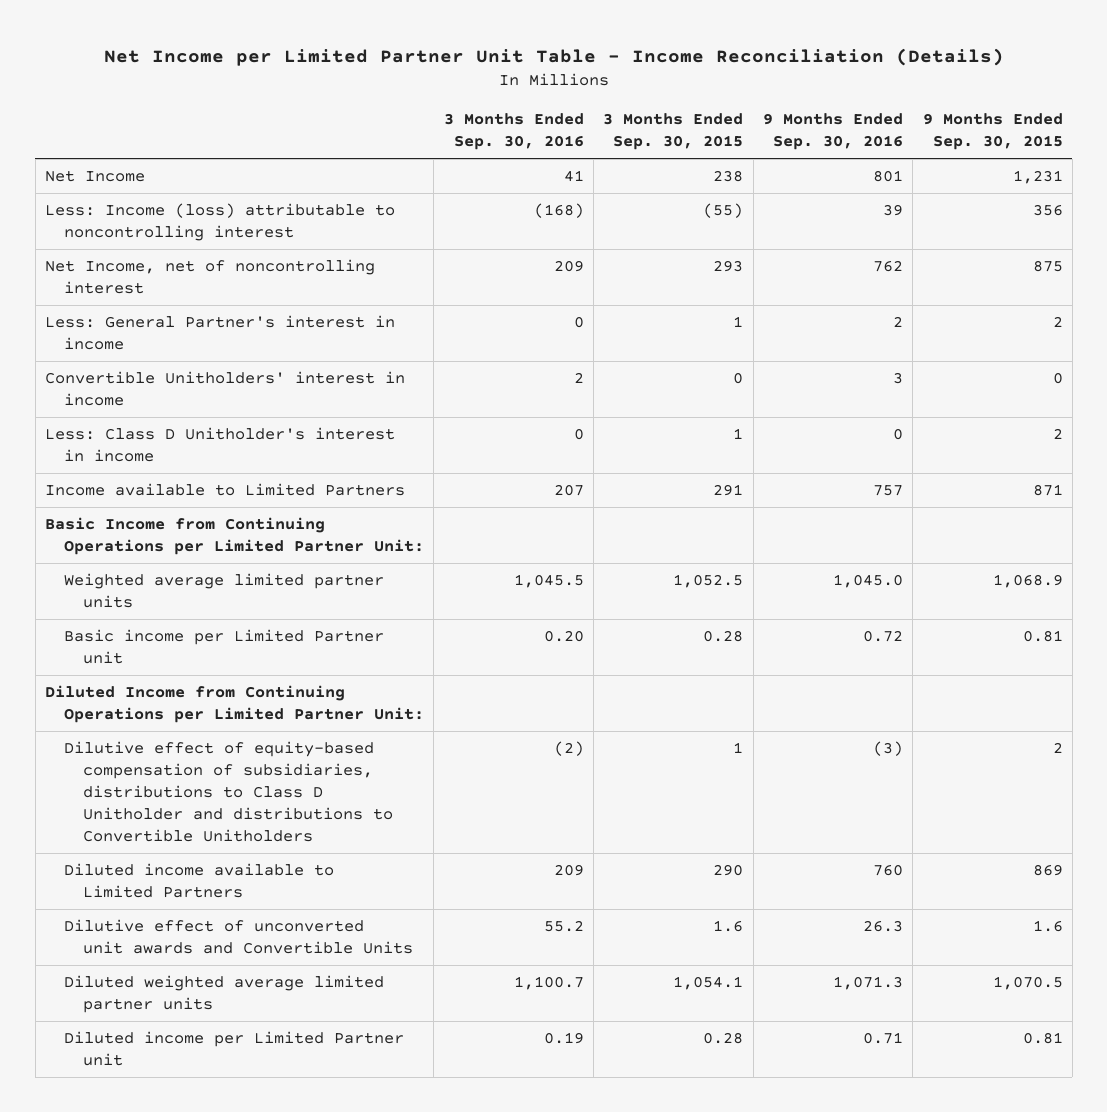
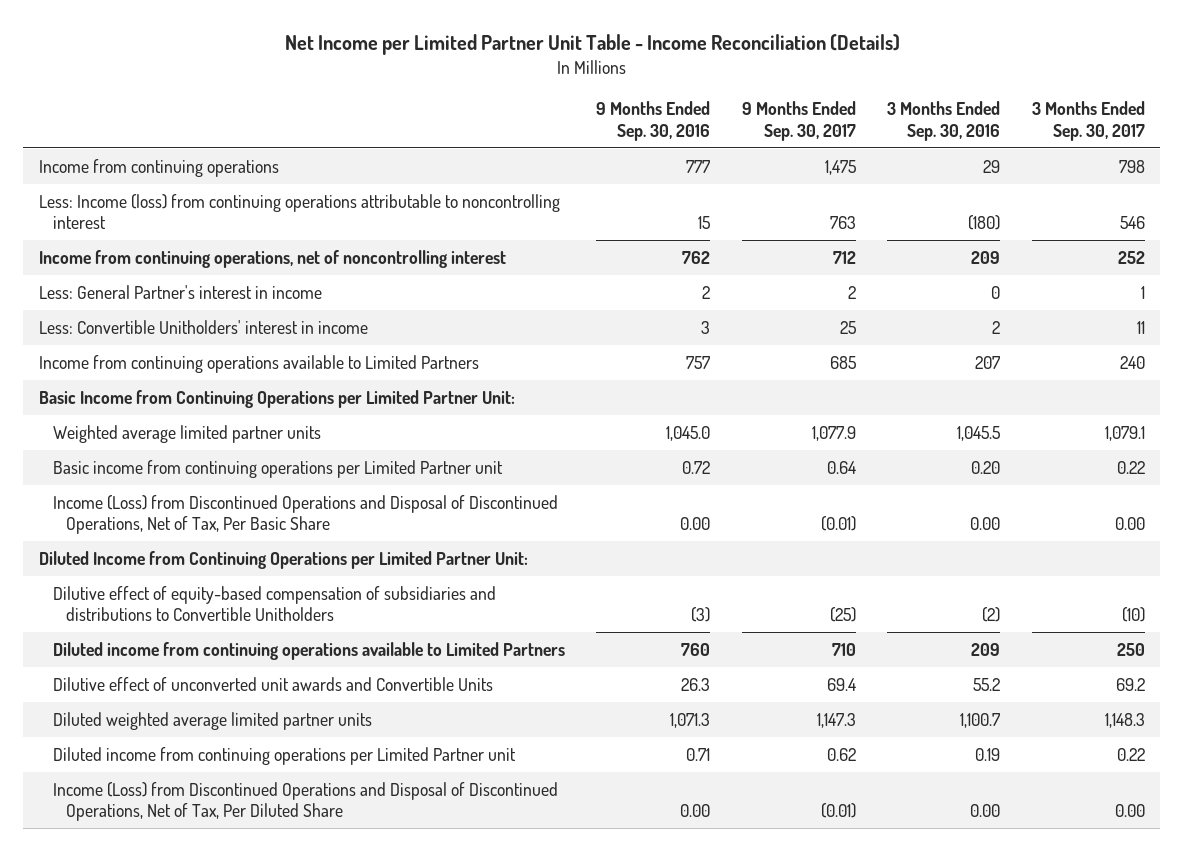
[603,113,744,151] 3 Months Ended Sep. 30, 2015 -> none
[922,113,1063,151] 9 Months Ended Sep. 30, 2015 -> none
none -> [741,101,856,141] 9 Months Ended Sep. 30, 2017
none -> [1031,101,1145,141] 3 Months Ended Sep. 30, 2017
[44,170,145,183] Net Income -> [38,158,279,177] Income from continuing operations
[563,170,584,183] 41 -> [983,159,1001,173] 29
[872,170,903,183] 801 -> [686,159,711,173] 777
[44,203,395,242] Less: Income (loss) attributable to noncontrolling interest -> [38,193,560,230] Less: Income (loss) from continuing operations attributable to noncontrolling interest
[533,203,584,219] (168) -> [968,215,1001,231] (180)
[882,204,903,217] 39 -> [698,216,711,230] 15
[44,259,375,295] Net Income, net of noncontrolling interest -> [38,249,506,268] Income from continuing operations, net of noncontrolling interest
[44,427,395,463] Less: Class D Unitholder's interest in income -> none
[44,371,405,407] Convertible Unitholders' interest in income -> [38,319,368,334] Less: Convertible Unitholders' interest in income
[44,483,405,497] Income available to Limited Partners -> [38,354,479,373] Income from continuing operations available to Limited Partners
[63,629,384,665] Basic income per Limited Partner unit -> [52,459,503,478] Basic income from continuing operations per Limited Partner unit
none -> [52,494,558,535] Income (Loss) from Discontinued Operations and Disposal of Discontinued Operations, Net of Tax, Per Basic Share
[63,741,394,843] Dilutive effect of equity-based compensation of subsidiaries, distributions to Class D Unitholder and distributions to Convertible Unitholders -> [52,585,496,622] Dilutive effect of equity-based compensation of subsidiaries and distributions to Convertible Unitholders
[63,863,334,899] Diluted income available to Limited Partners -> [52,641,565,660] Diluted income from continuing operations available to Limited Partners
[63,1031,404,1067] Diluted income per Limited Partner unit -> [52,746,516,765] Diluted income from continuing operations per Limited Partner unit
none -> [52,781,558,822] Income (Loss) from Discontinued Operations and Disposal of Discontinued Operations, Net of Tax, Per Diluted Share

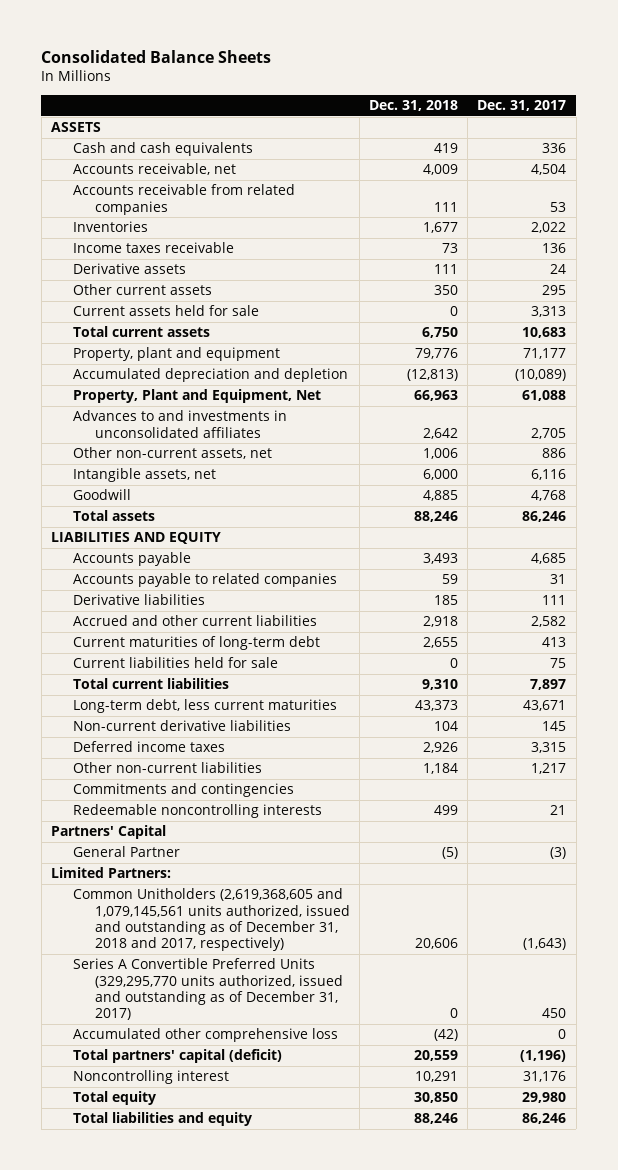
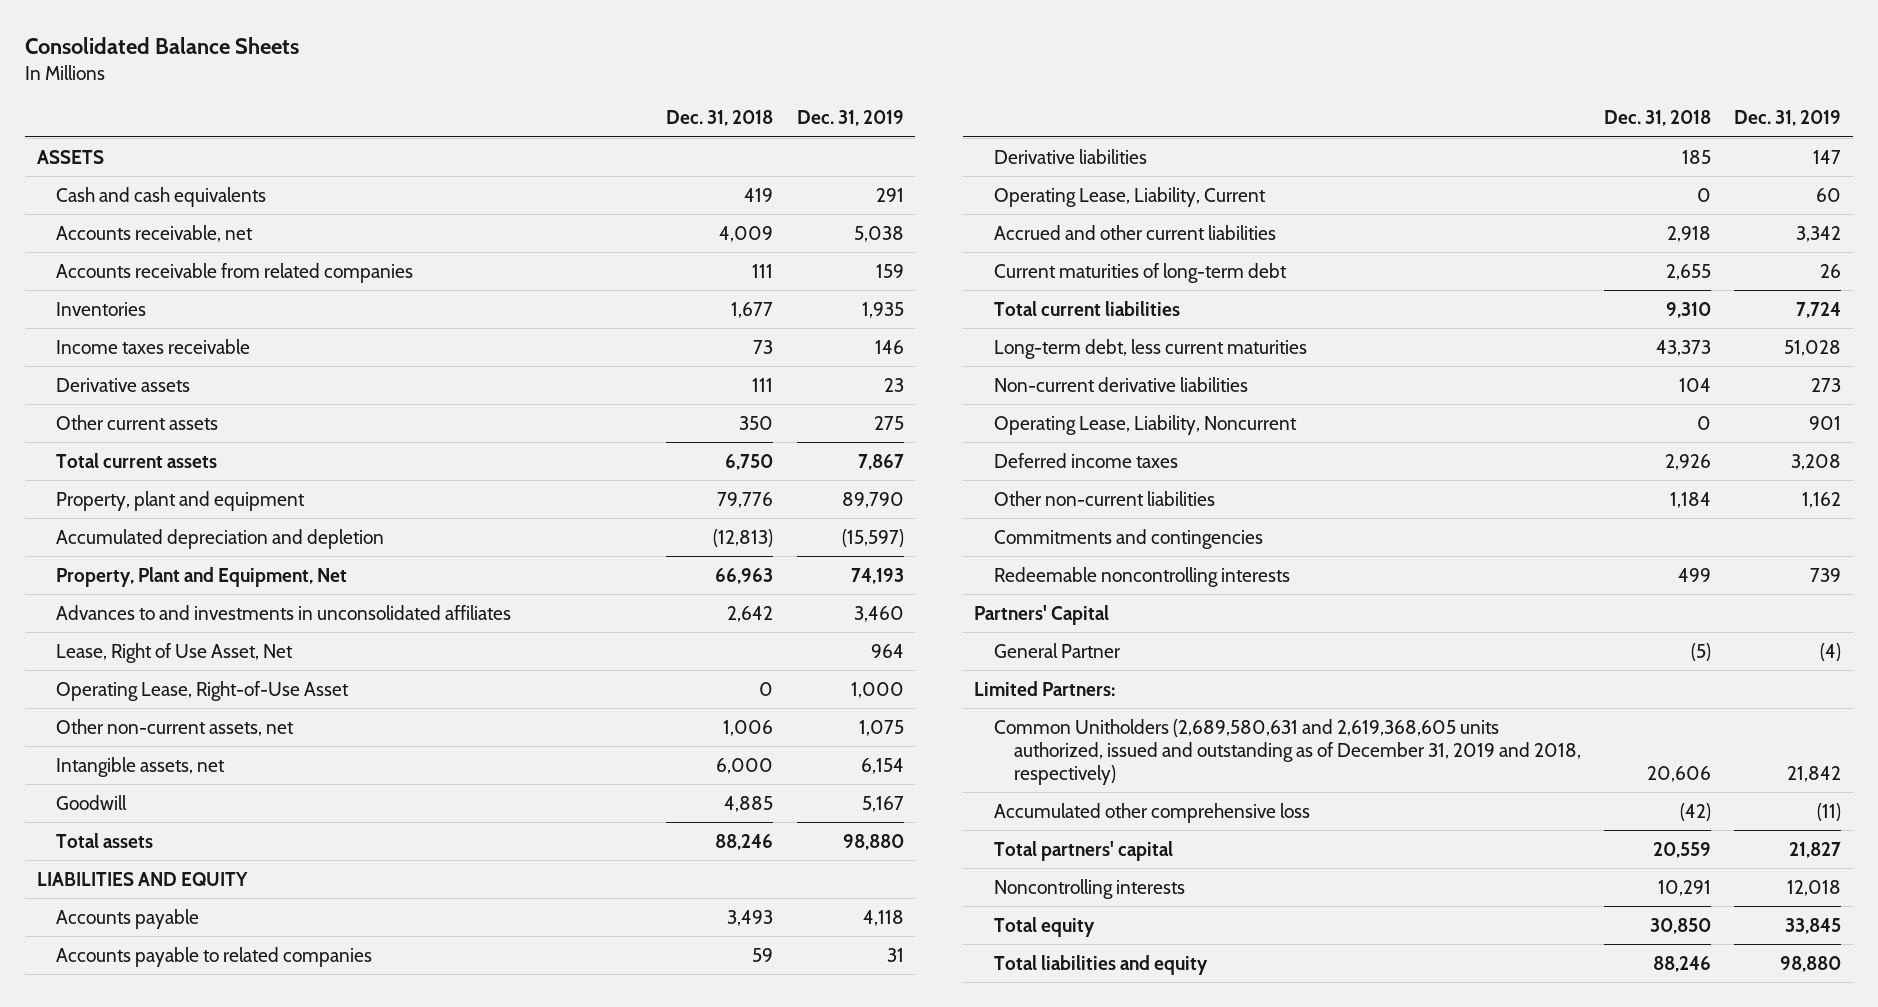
[477,100,567,112] Dec. 31, 2017 -> none
none -> [796,110,904,127] Dec. 31, 2019
[72,305,259,317] Current assets held for sale -> none
none -> [56,642,294,663] Lease, Right of Use Asset, Net
none -> [56,680,350,701] Operating Lease, Right-of-Use Asset
none -> [994,186,1267,207] Operating Lease, Liability, Current
[72,657,278,669] Current liabilities held for sale -> none
none -> [994,414,1298,435] Operating Lease, Liability, Noncurrent
[72,958,343,1021] Series A Convertible Preferred Units (329,295,770 units authorized, issued and outstanding as of December 31, 2017) -> none
[72,888,350,952] Common Unitholders (2,619,368,605 and 1,079,145,561 units authorized, issued and outstanding as of December 31, 2018 and 2017, respectively) -> [994,718,1581,786] Common Unitholders (2,689,580,631 and 2,619,368,605 units authorized, issued and outstanding as of December 31, 2019 and 2018, respectively)
[72,1049,282,1064] Total partners' capital (deficit) -> [994,840,1174,861] Total partners' capital
[72,1070,229,1085] Noncontrolling interest -> [994,878,1186,899] Noncontrolling interests

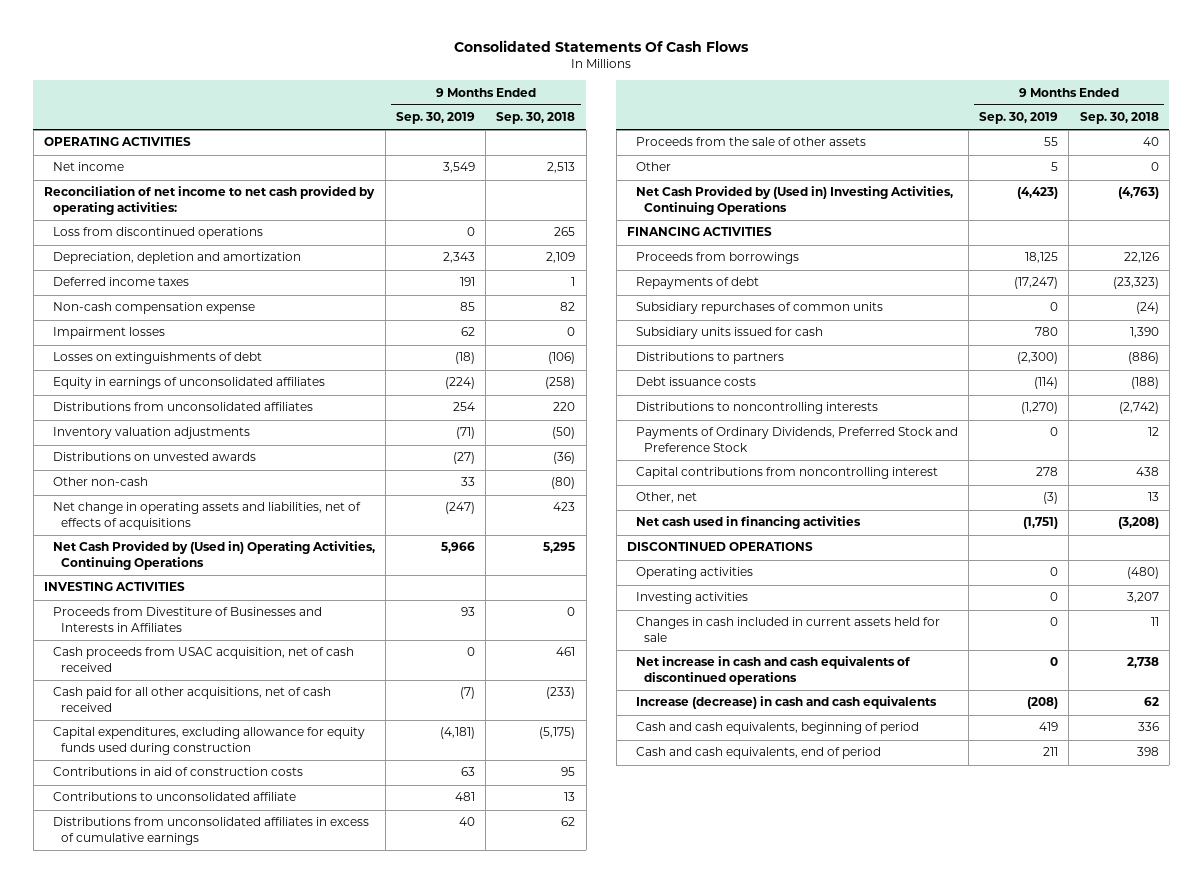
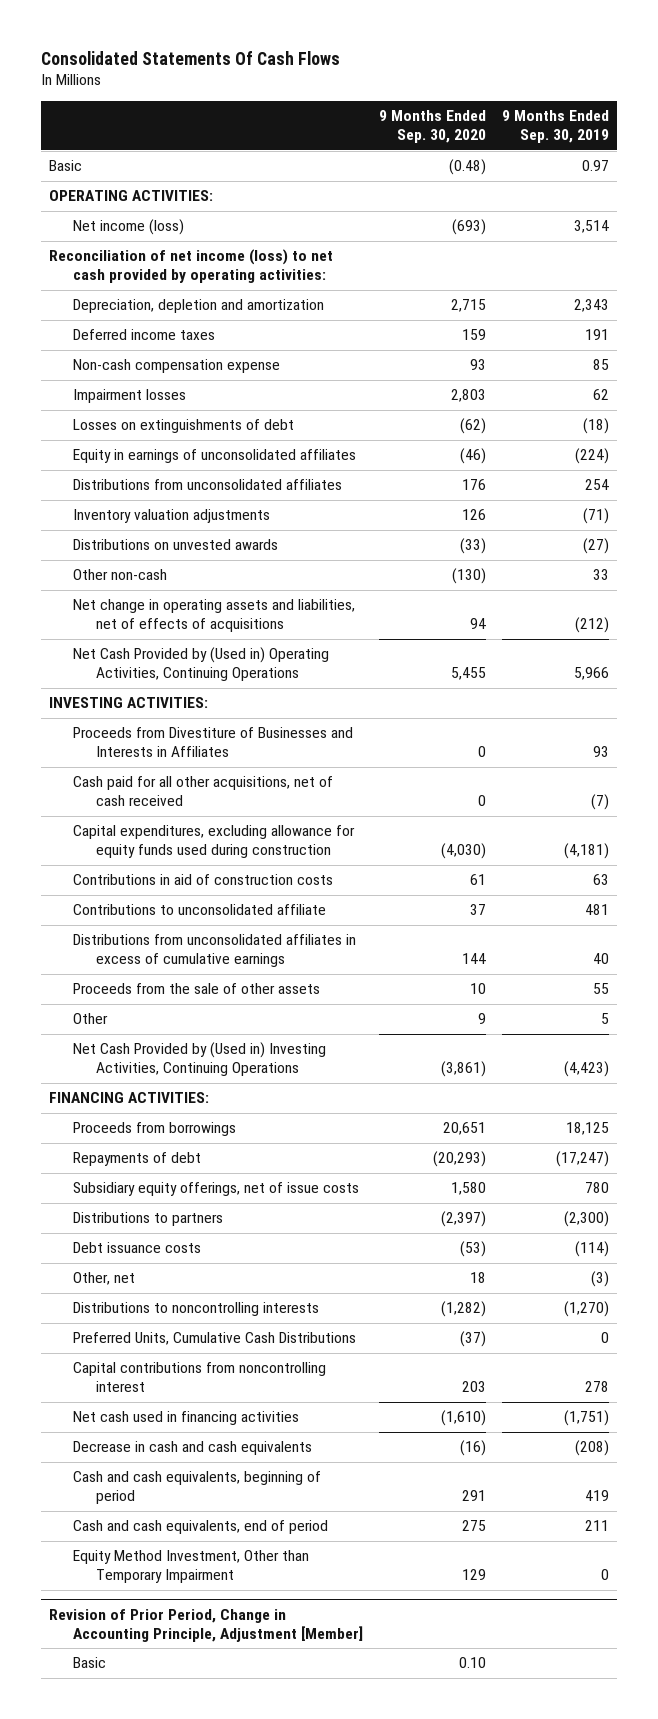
[496,112,576,125] Sep. 30, 2018 -> none
none -> [379,109,487,144] 9 Months Ended Sep. 30, 2020
[52,227,263,240] Loss from discontinued operations -> none
none -> [49,160,83,172] Basic
[43,137,191,147] OPERATING ACTIVITIES -> [49,190,214,202] OPERATING ACTIVITIES:
[52,162,124,172] Net income -> [72,219,184,236] Net income (loss)
[443,162,476,174] 3,549 -> [574,220,610,234] 3,514
[43,186,375,216] Reconciliation of net income to net cash provided by operating activities: -> [49,249,334,284] Reconciliation of net income (loss) to net cash provided by operating activities:
[445,502,476,515] (247) -> [575,617,610,634] (212)
[43,582,185,592] INVESTING ACTIVITIES -> [49,697,209,709] INVESTING ACTIVITIES:
[52,647,354,673] Cash proceeds from USAC acquisition, net of cash received -> none
[627,227,773,237] FINANCING ACTIVITIES -> [49,1092,210,1104] FINANCING ACTIVITIES:
[635,302,883,315] Subsidiary repurchases of common units -> none
[635,327,823,340] Subsidiary units issued for cash -> [72,1182,359,1197] Subsidiary equity offerings, net of issue costs
[635,492,697,504] Other, net -> [72,1272,135,1286] Other, net
[635,427,958,453] Payments of Ordinary Dividends, Preferred Stock and Preference Stock -> [72,1332,356,1346] Preferred Units, Cumulative Cash Distributions
[627,542,814,552] DISCONTINUED OPERATIONS -> none
[635,567,753,580] Operating activities -> none
[635,592,748,605] Investing activities -> none
[635,617,940,643] Changes in cash included in current assets held for sale -> none
[635,656,910,686] Net increase in cash and cash equivalents of discontinued operations -> none
[635,696,937,710] Increase (decrease) in cash and cash equivalents -> [72,1441,312,1456] Decrease in cash and cash equivalents
none -> [72,1550,309,1584] Equity Method Investment, Other than Temporary Impairment
none -> [49,1608,363,1643] Revision of Prior Period, Change in Accounting Principle, Adjustment [Member]
none -> [72,1657,106,1669] Basic

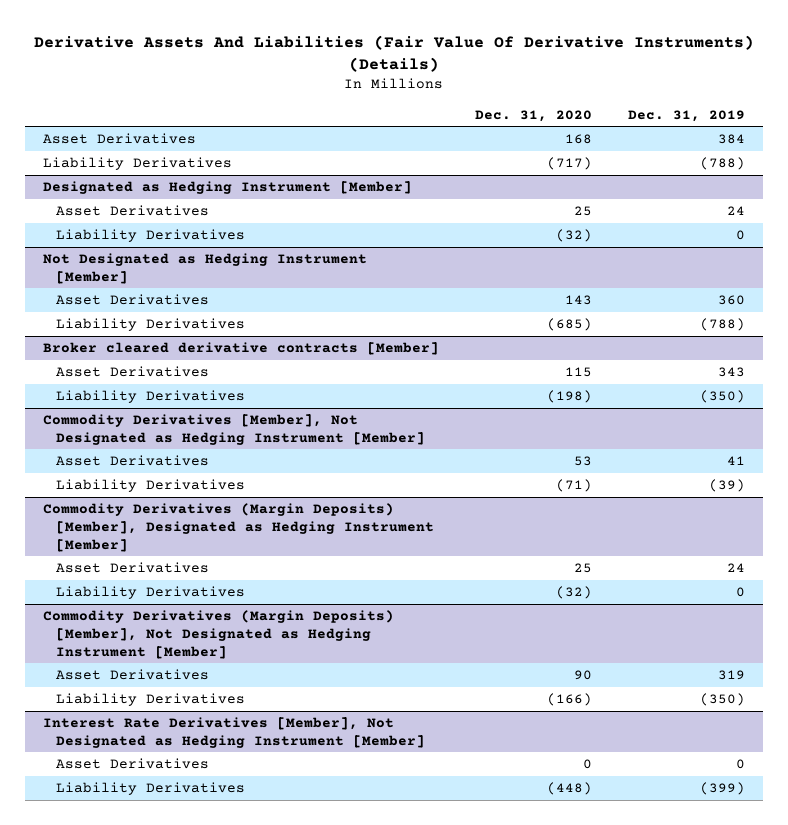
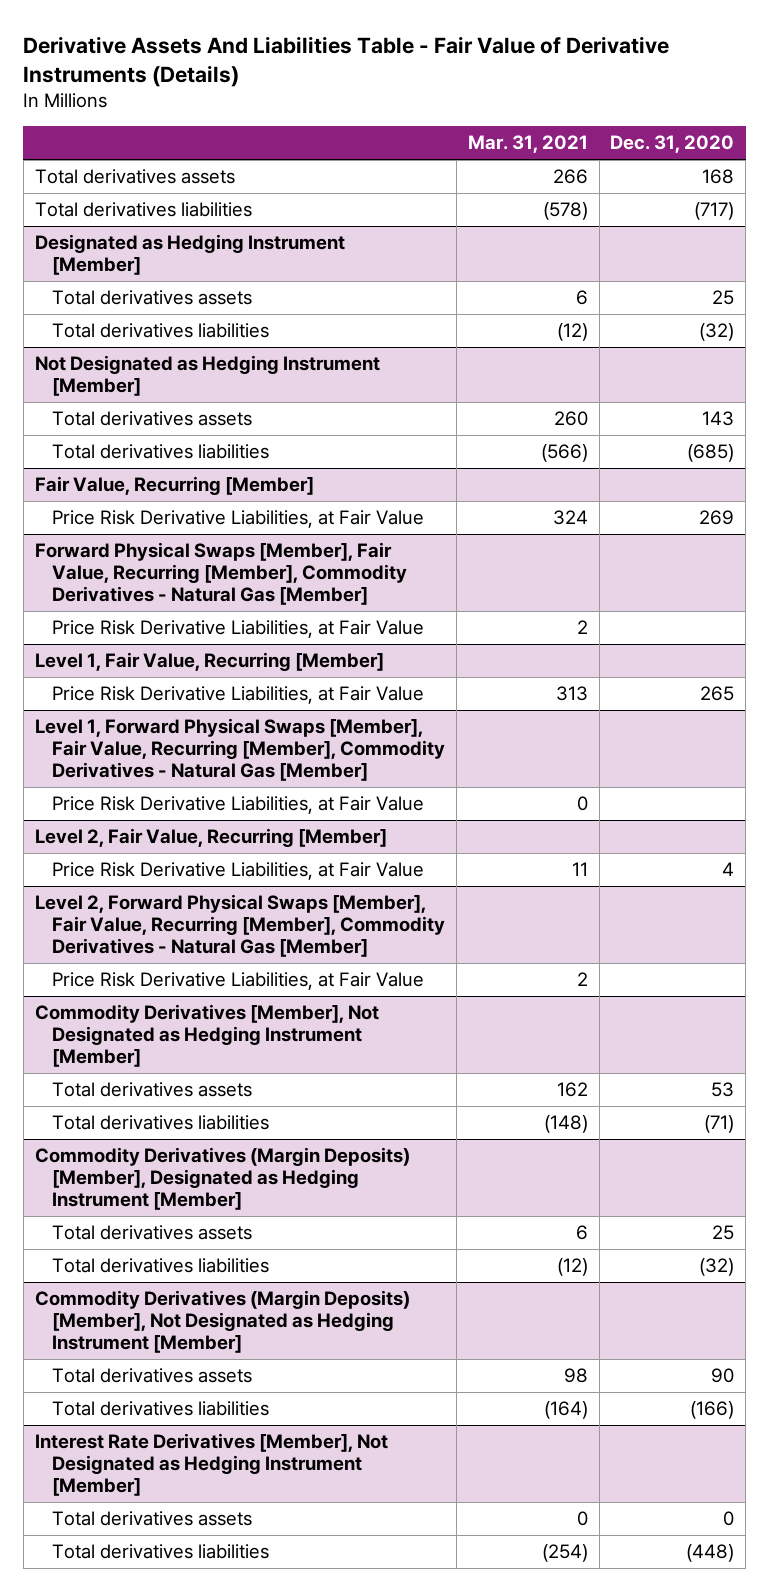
[33,34,754,73] Derivative Assets And Liabilities (Fair Value Of Derivative Instruments) (Details) -> [23,35,670,87] Derivative Assets And Liabilities Table - Fair Value of Derivative Instruments (Details)
[627,109,745,122] Dec. 31, 2019 -> none
none -> [467,135,588,154] Mar. 31, 2021
[42,132,196,144] Asset Derivatives -> [34,169,235,185] Total derivatives assets
[42,156,232,170] Liability Derivatives -> [34,202,252,218] Total derivatives liabilities
[55,204,209,216] Asset Derivatives -> [52,290,253,306] Total derivatives assets
[55,228,245,242] Liability Derivatives -> [52,323,270,339] Total derivatives liabilities
[42,341,439,355] Broker cleared derivative contracts [Member] -> none
[55,365,209,377] Asset Derivatives -> none
[55,389,245,403] Liability Derivatives -> none
[55,293,209,305] Asset Derivatives -> [52,411,253,427] Total derivatives assets
[55,317,245,331] Liability Derivatives -> [52,444,270,460] Total derivatives liabilities
none -> [34,476,314,496] Fair Value, Recurring [Member]
none -> [52,510,425,529] Price Risk Derivative Liabilities, at Fair Value
none -> [34,542,408,606] Forward Physical Swaps [Member], Fair Value, Recurring [Member], Commodity Derivatives - Natural Gas [Member]
none -> [52,620,425,639] Price Risk Derivative Liabilities, at Fair Value
none -> [34,652,384,672] Level 1, Fair Value, Recurring [Member]
none -> [52,686,425,705] Price Risk Derivative Liabilities, at Fair Value
none -> [34,718,446,782] Level 1, Forward Physical Swaps [Member], Fair Value, Recurring [Member], Commodity Derivatives - Natural Gas [Member]
none -> [52,796,425,815] Price Risk Derivative Liabilities, at Fair Value
none -> [34,828,387,848] Level 2, Fair Value, Recurring [Member]
none -> [52,862,425,881] Price Risk Derivative Liabilities, at Fair Value
none -> [34,894,446,958] Level 2, Forward Physical Swaps [Member], Fair Value, Recurring [Member], Commodity Derivatives - Natural Gas [Member]
none -> [52,972,425,991] Price Risk Derivative Liabilities, at Fair Value
[55,454,209,466] Asset Derivatives -> [52,1082,253,1098] Total derivatives assets
[55,478,245,492] Liability Derivatives -> [52,1115,270,1131] Total derivatives liabilities
[55,561,209,573] Asset Derivatives -> [52,1225,253,1241] Total derivatives assets
[55,585,245,599] Liability Derivatives -> [52,1258,270,1274] Total derivatives liabilities
[55,668,209,680] Asset Derivatives -> [52,1368,253,1384] Total derivatives assets
[55,692,245,706] Liability Derivatives -> [52,1401,270,1417] Total derivatives liabilities
[55,757,209,769] Asset Derivatives -> [52,1511,253,1527] Total derivatives assets
[55,781,245,795] Liability Derivatives -> [52,1544,270,1560] Total derivatives liabilities

